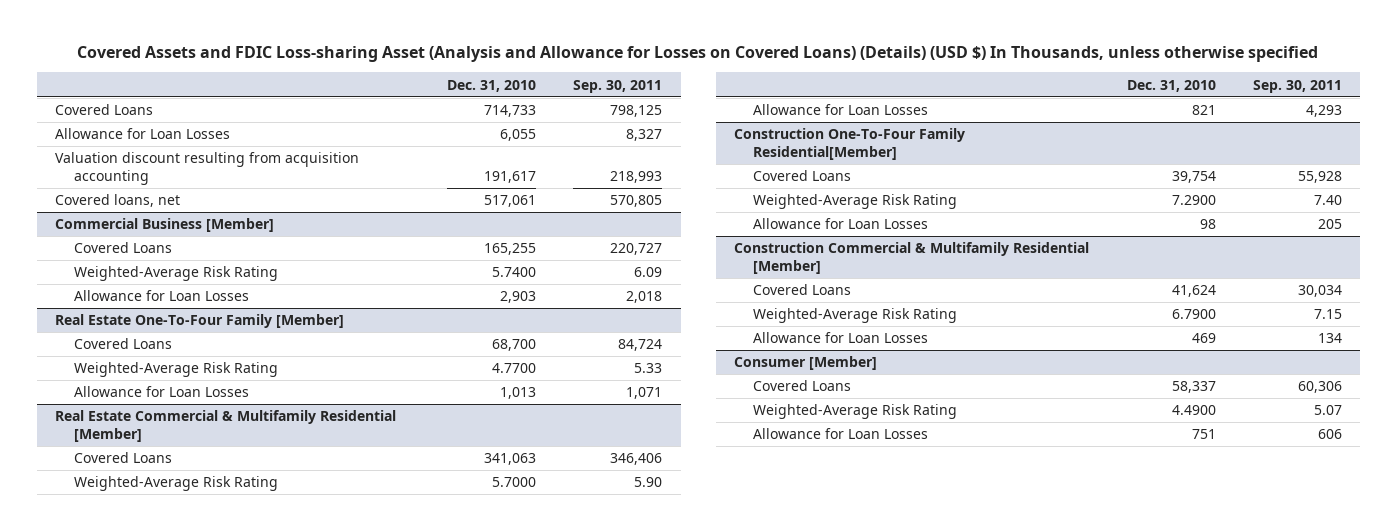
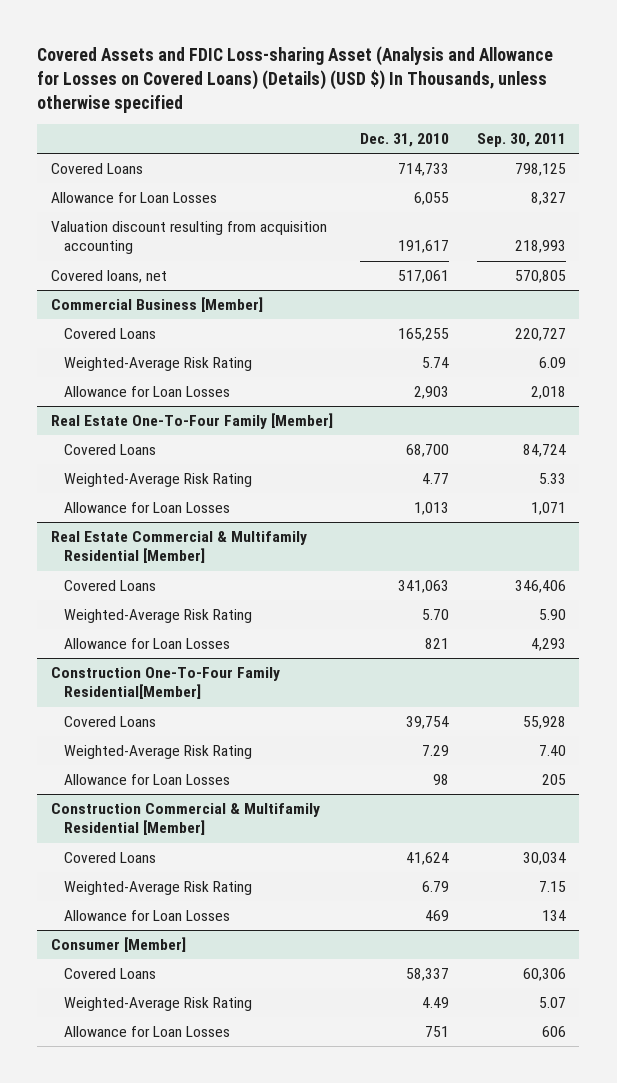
[492,267,537,278] 5.7400 -> [422,357,450,369] 5.74
[492,363,537,374] 4.7700 -> [422,473,450,485] 4.77
[492,477,537,488] 5.7000 -> [422,609,450,621] 5.70
[1171,195,1216,206] 7.2900 -> [422,745,450,757] 7.29
[1171,309,1216,320] 6.7900 -> [422,881,450,893] 6.79
[1171,405,1216,416] 4.4900 -> [422,997,450,1009] 4.49

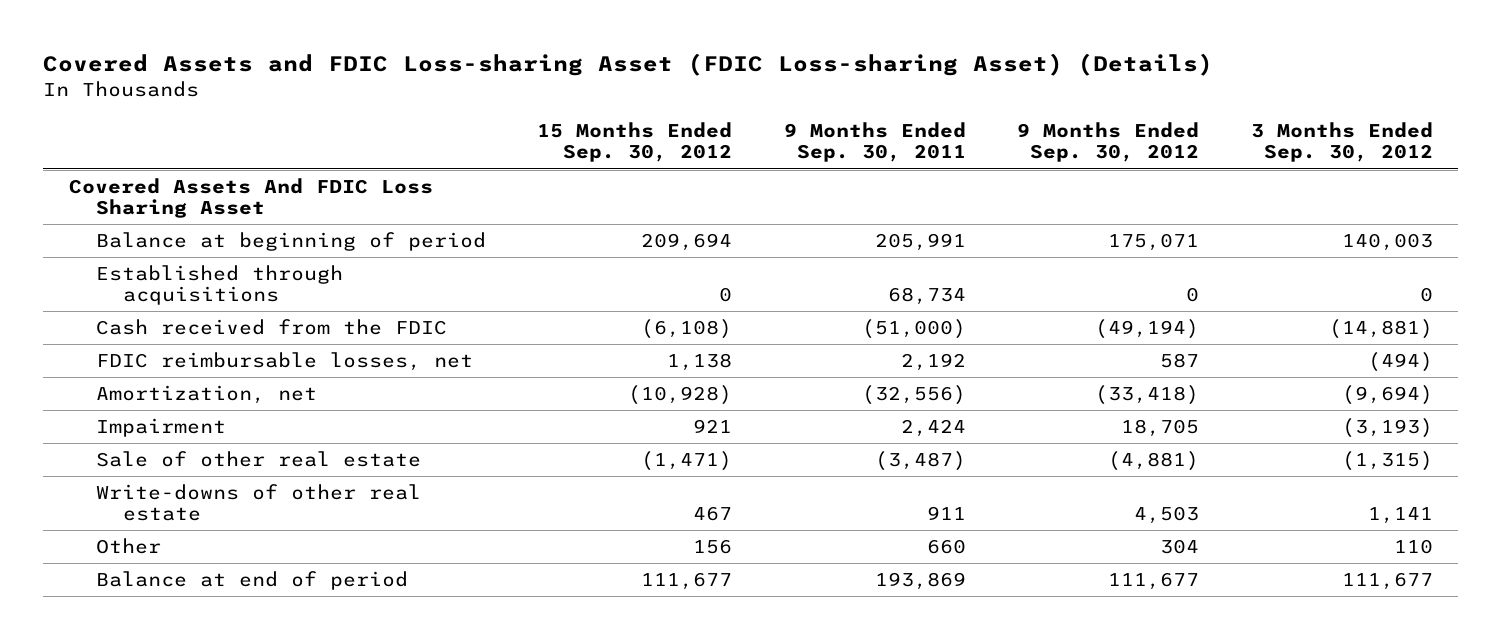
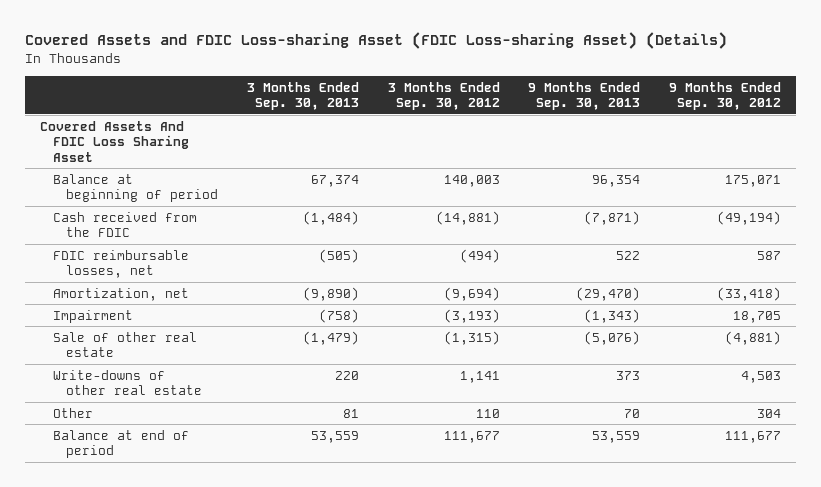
[537,122,733,163] 15 Months Ended Sep. 30, 2012 -> none
[783,122,966,163] 9 Months Ended Sep. 30, 2011 -> none
none -> [246,81,359,111] 3 Months Ended Sep. 30, 2013
none -> [528,81,641,111] 9 Months Ended Sep. 30, 2013
[95,265,343,306] Established through acquisitions -> none

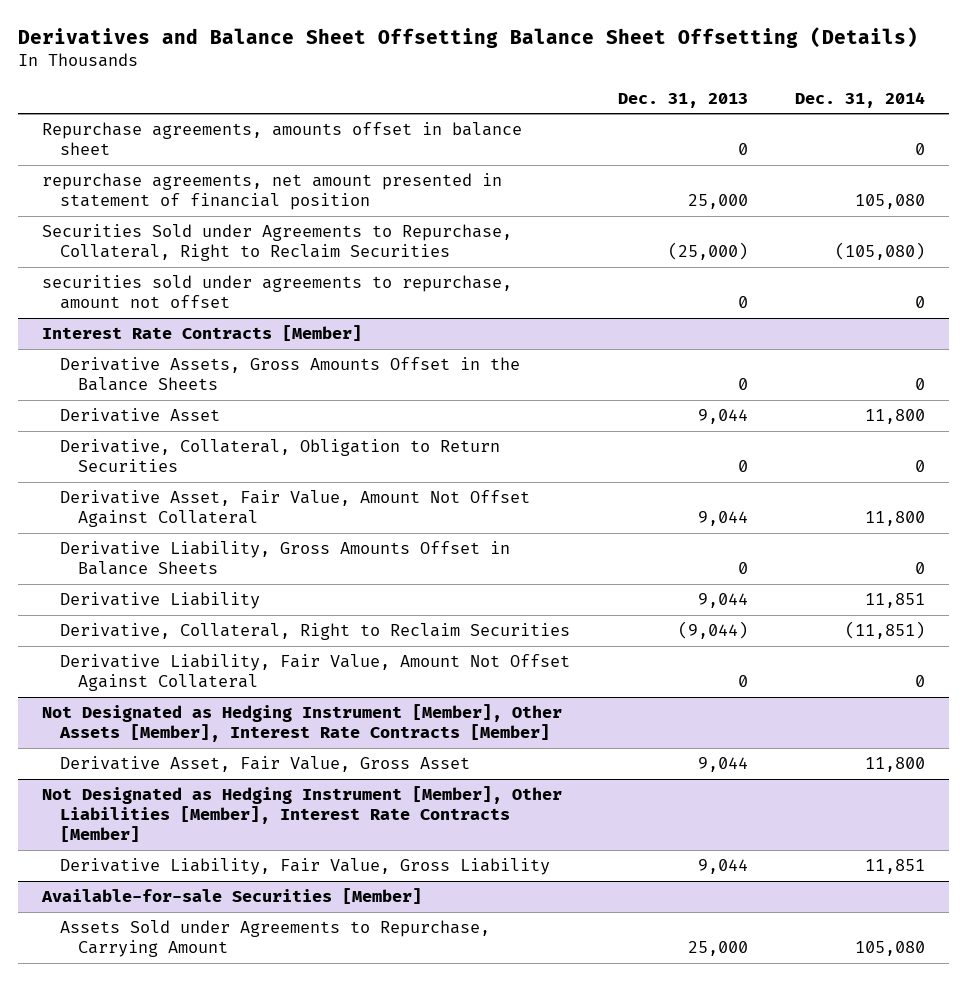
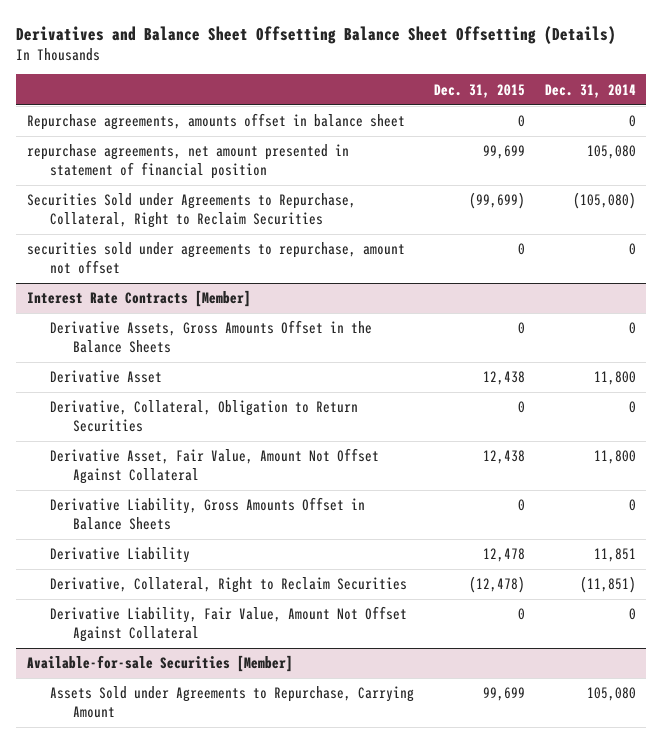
[617,92,748,108] Dec. 31, 2013 -> none
none -> [434,83,526,98] Dec. 31, 2015
[42,704,563,743] Not Designated as Hedging Instrument [Member], Other Assets [Member], Interest Rate Contracts [Member] -> none
[60,756,471,773] Derivative Asset, Fair Value, Gross Asset -> none
[42,786,563,843] Not Designated as Hedging Instrument [Member], Other Liabilities [Member], Interest Rate Contracts [Member] -> none
[60,858,551,876] Derivative Liability, Fair Value, Gross Liability -> none

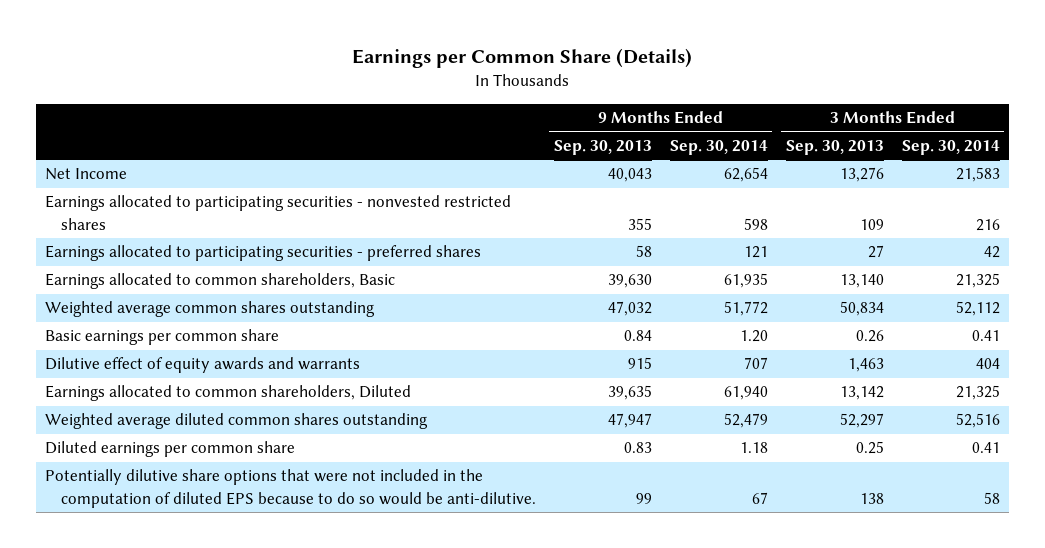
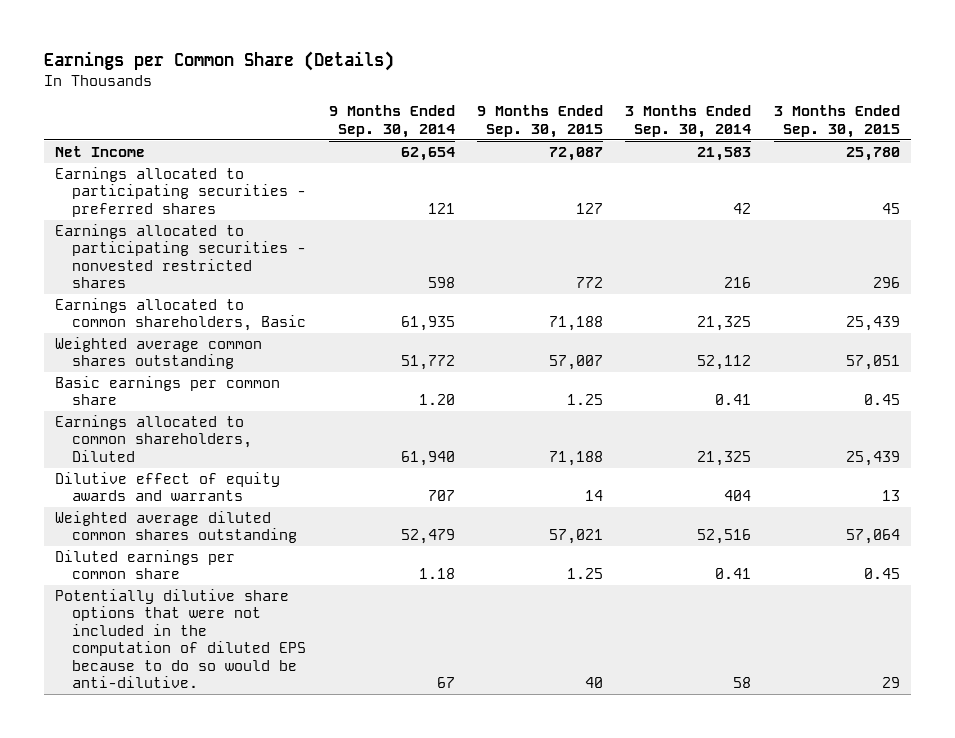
[553,139,652,155] Sep. 30, 2013 -> none
[785,139,884,155] Sep. 30, 2013 -> none
none -> [476,105,603,138] 9 Months Ended Sep. 30, 2015
none -> [773,105,900,138] 3 Months Ended Sep. 30, 2015
[45,195,512,230] Earnings allocated to participating securities - nonvested restricted shares -> [55,223,307,289] Earnings allocated to participating securities - nonvested restricted shares
[45,357,361,374] Dilutive effect of equity awards and warrants -> [55,471,281,502] Dilutive effect of equity awards and warrants

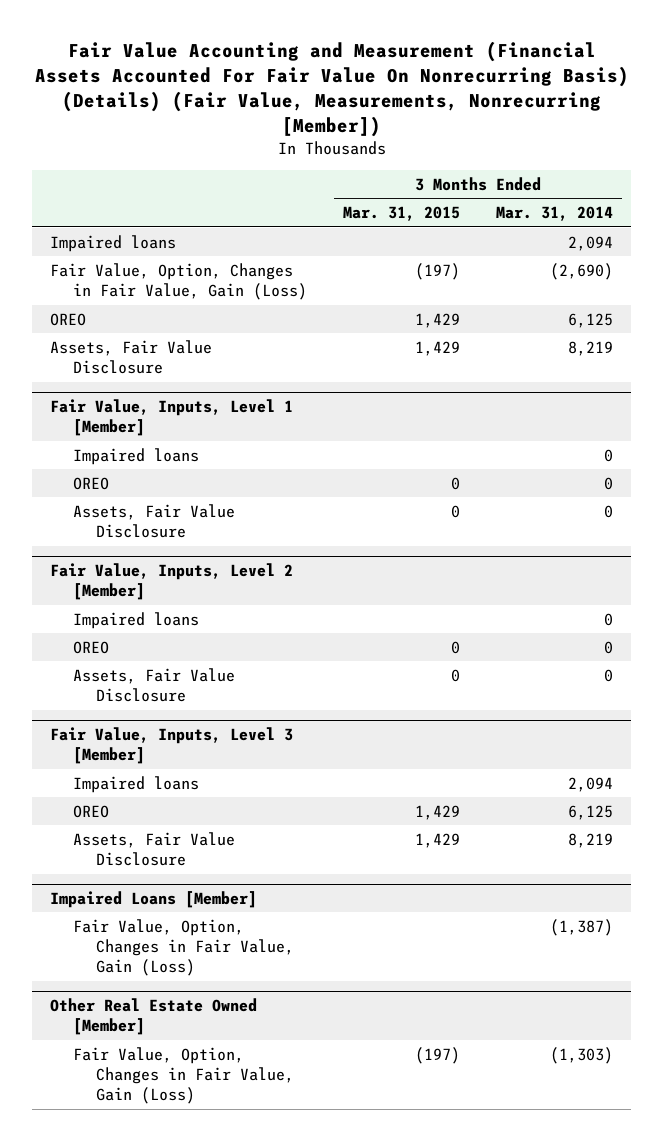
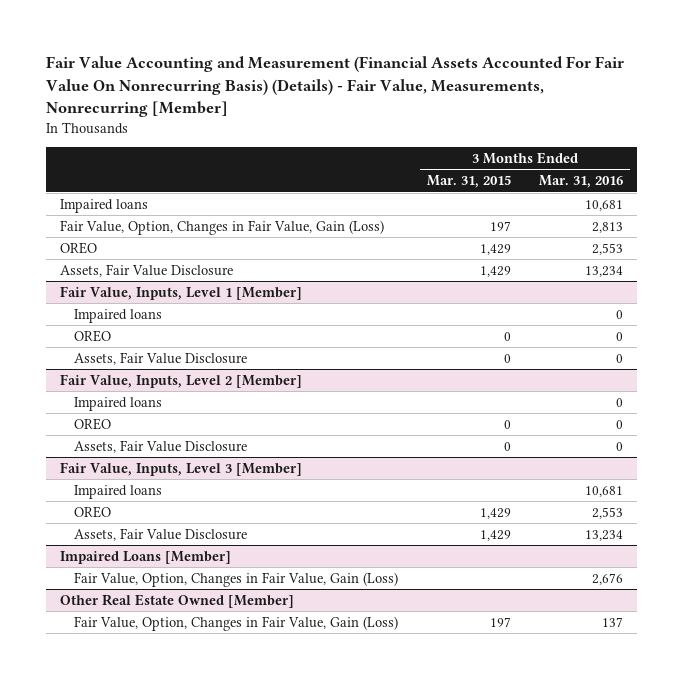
[34,41,629,138] Fair Value Accounting and Measurement (Financial Assets Accounted For Fair Value On Nonrecurring Basis) (Details) (Fair Value, Measurements, Nonrecurring [Member]) -> [46,56,625,118] Fair Value Accounting and Measurement (Financial Assets Accounted For Fair Value On Nonrecurring Basis) (Details) - Fair Value, Measurements, Nonrecurring [Member]
[495,206,613,222] Mar. 31, 2014 -> none
none -> [539,175,624,189] Mar. 31, 2016
[414,262,460,280] (197) -> [489,220,511,231] 197
[414,1046,460,1064] (197) -> [489,616,511,627] 197

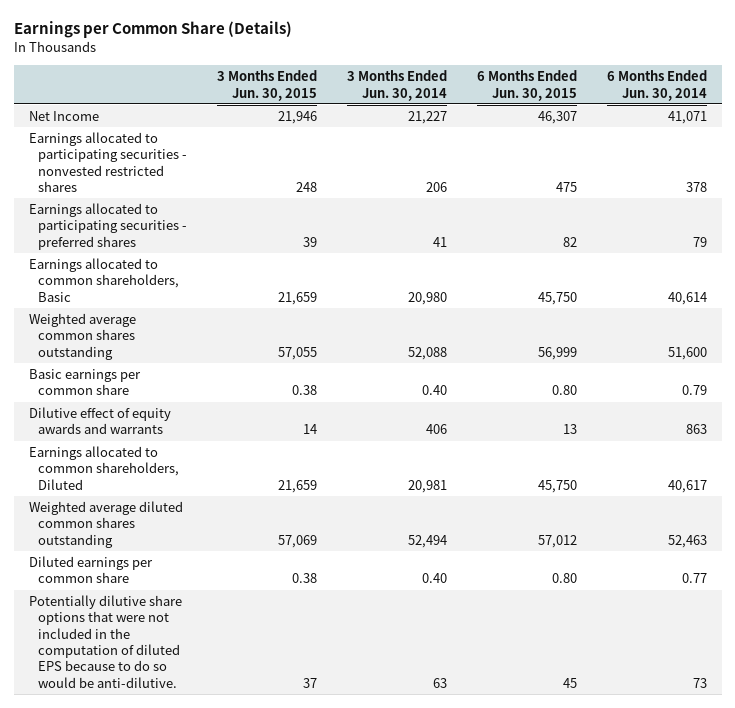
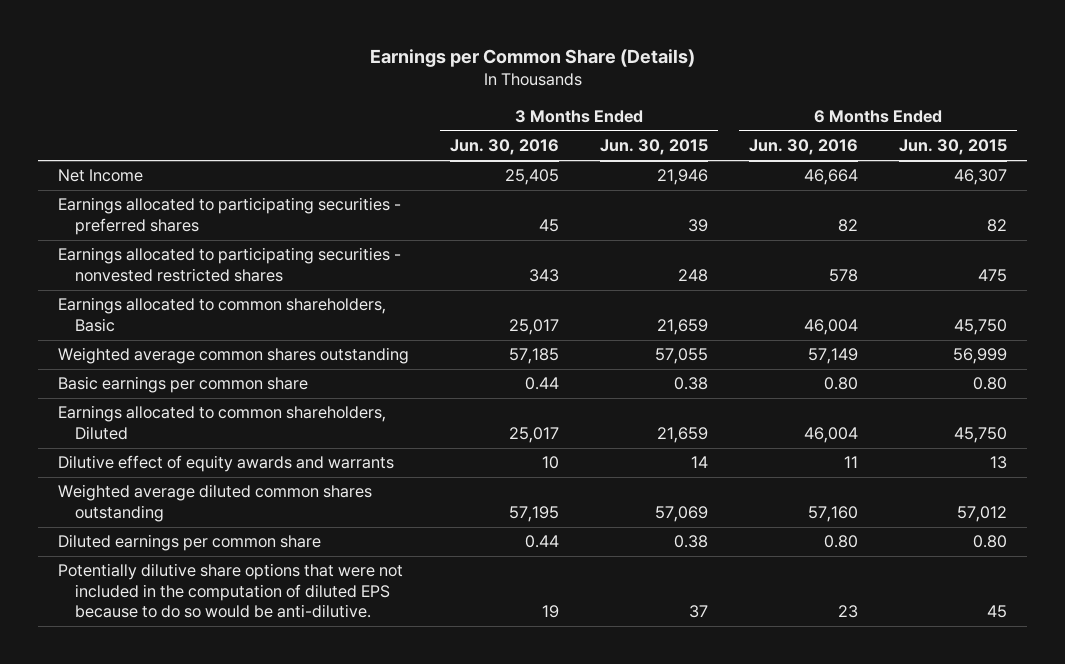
[346,70,447,101] 3 Months Ended Jun. 30, 2014 -> none
[606,70,707,101] 6 Months Ended Jun. 30, 2014 -> none
none -> [450,139,560,156] Jun. 30, 2016
none -> [749,139,859,156] Jun. 30, 2016
[28,132,188,192] Earnings allocated to participating securities - nonvested restricted shares -> [58,247,402,282] Earnings allocated to participating securities - nonvested restricted shares
[28,407,171,435] Dilutive effect of equity awards and warrants -> [58,455,395,473] Dilutive effect of equity awards and warrants

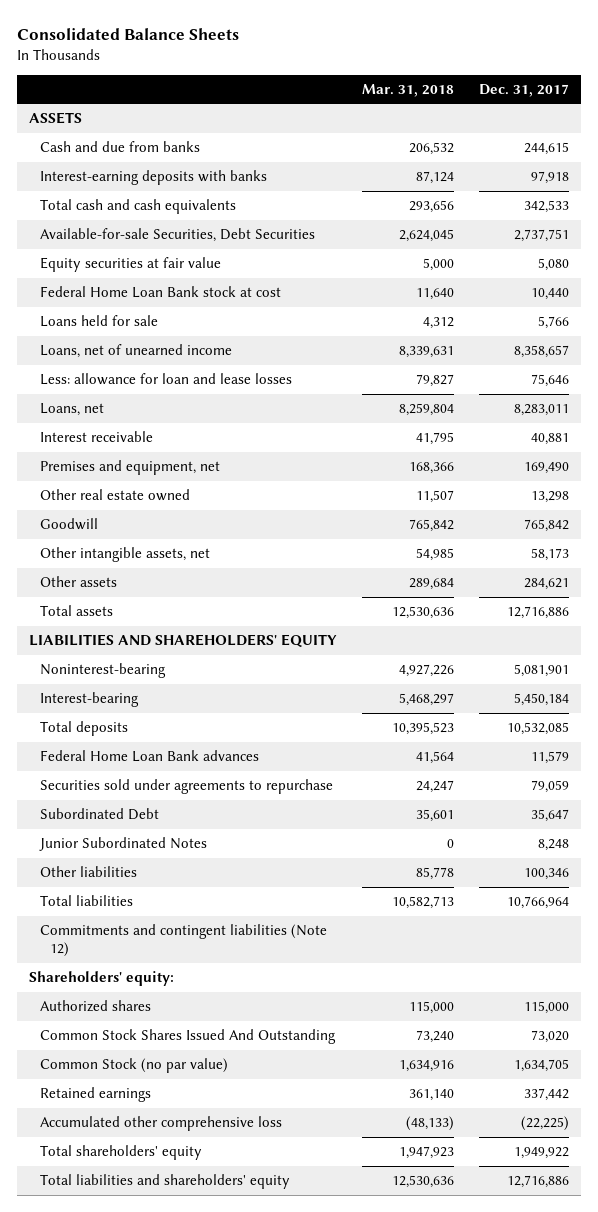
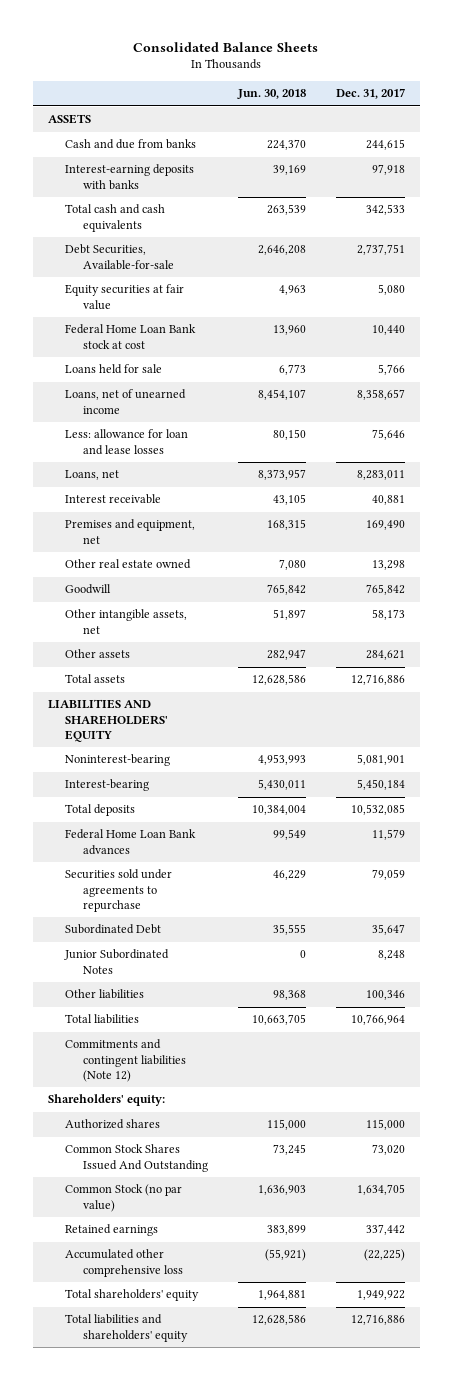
[361,83,454,97] Mar. 31, 2018 -> none
none -> [236,89,306,100] Jun. 30, 2018
[39,228,315,243] Available-for-sale Securities, Debt Securities -> [65,244,174,270] Debt Securities, Available-for-sale

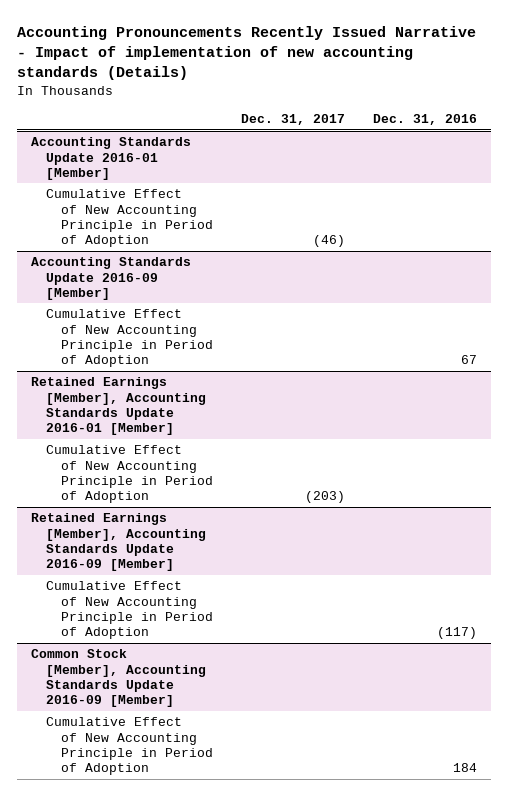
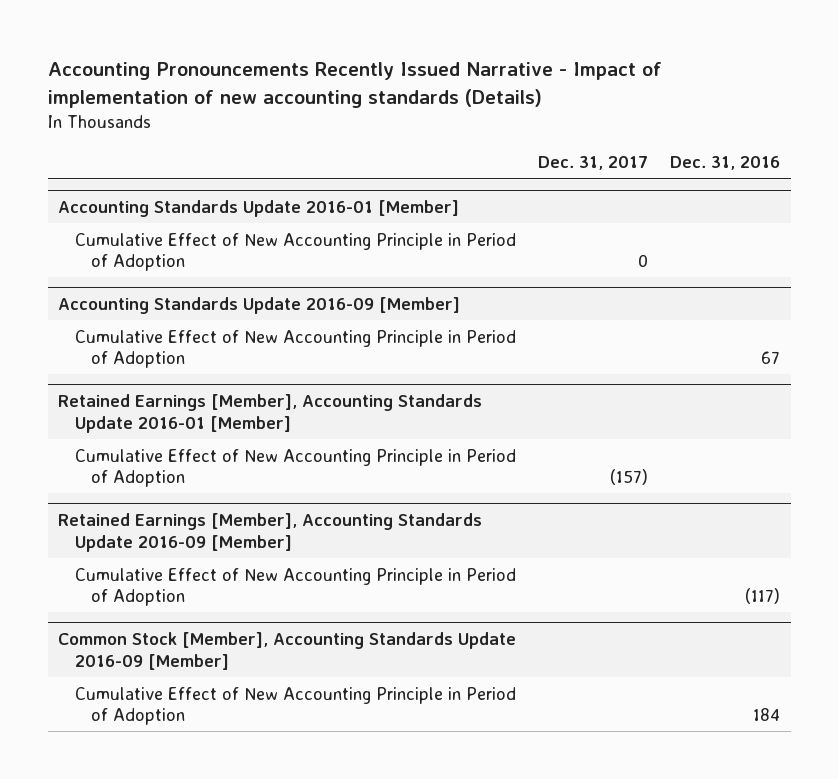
[313,234,346,247] (46) -> [638,253,649,267] 0
[305,490,346,503] (203) -> [610,468,649,485] (157)

